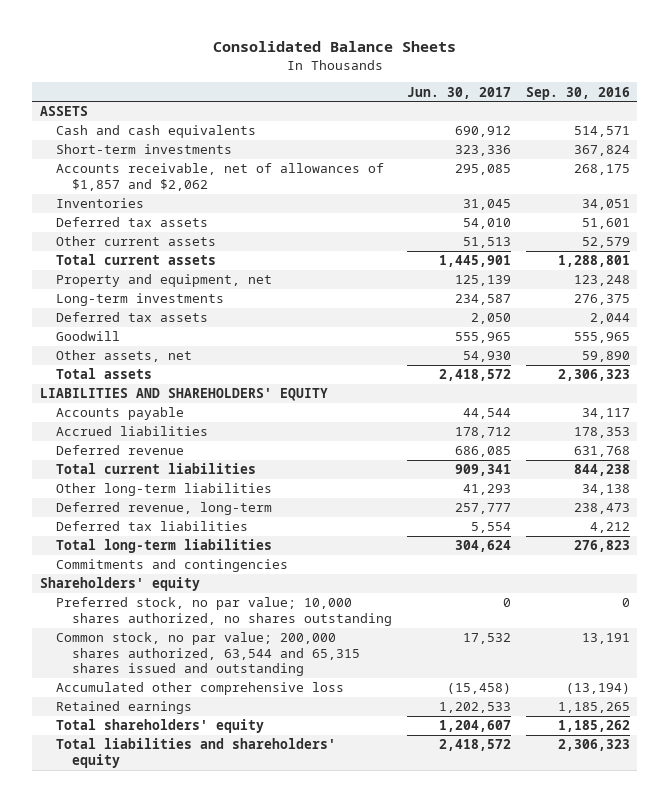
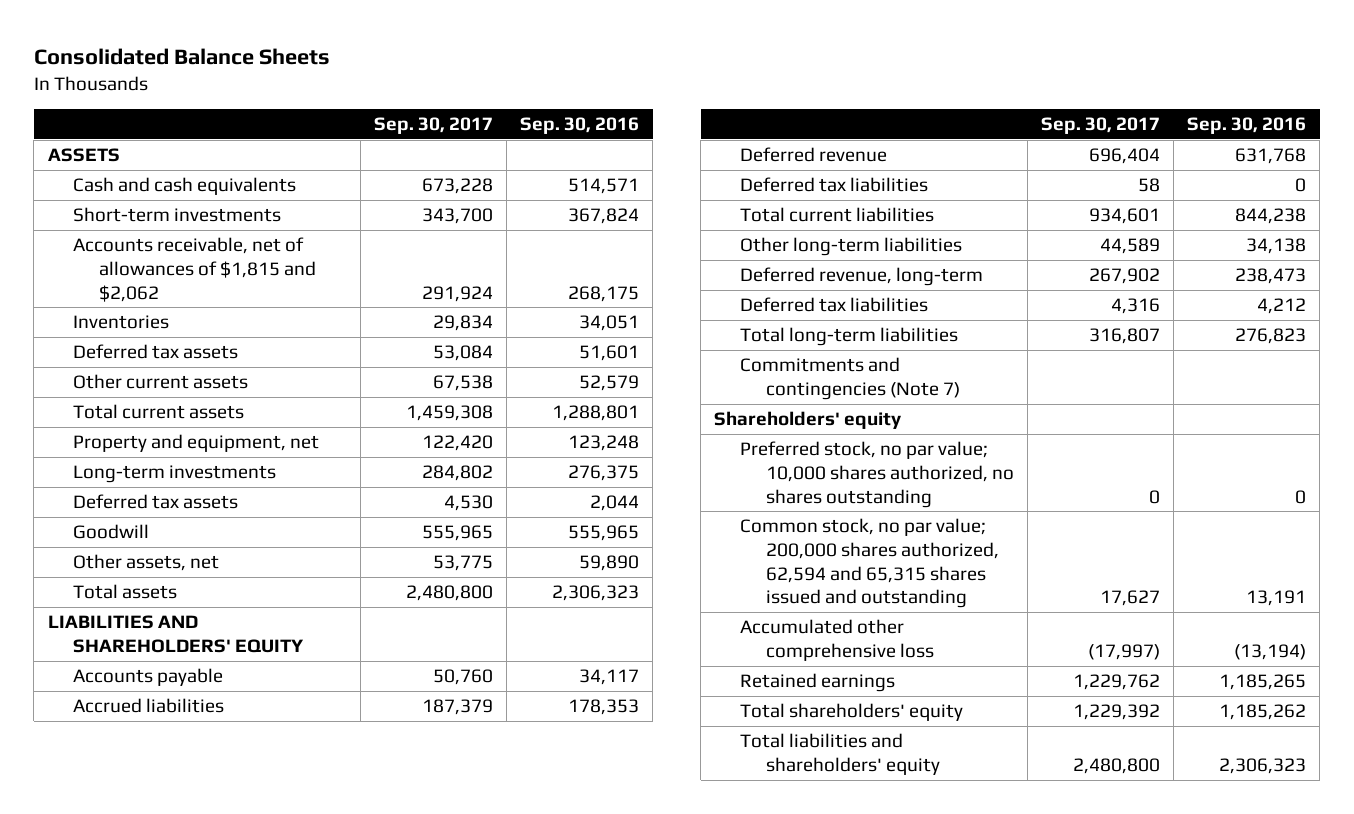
[406,86,511,99] Jun. 30, 2017 -> none
none -> [374,117,494,135] Sep. 30, 2017
[55,163,384,191] Accounts receivable, net of allowances of $1,857 and $2,062 -> [73,237,317,302] Accounts receivable, net of allowances of $1,815 and $2,062
none -> [740,177,929,193] Deferred tax liabilities
[55,559,288,573] Commitments and contingencies -> [740,357,961,400] Commitments and contingencies (Note 7)
[55,632,360,676] Common stock, no par value; 200,000 shares authorized, 63,544 and 65,315 shares issued and outstanding -> [740,518,1000,609] Common stock, no par value; 200,000 shares authorized, 62,594 and 65,315 shares issued and outstanding

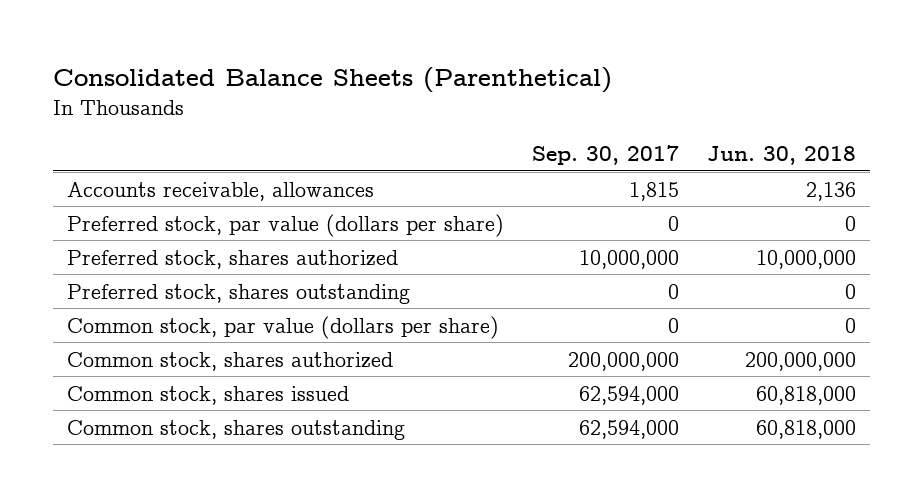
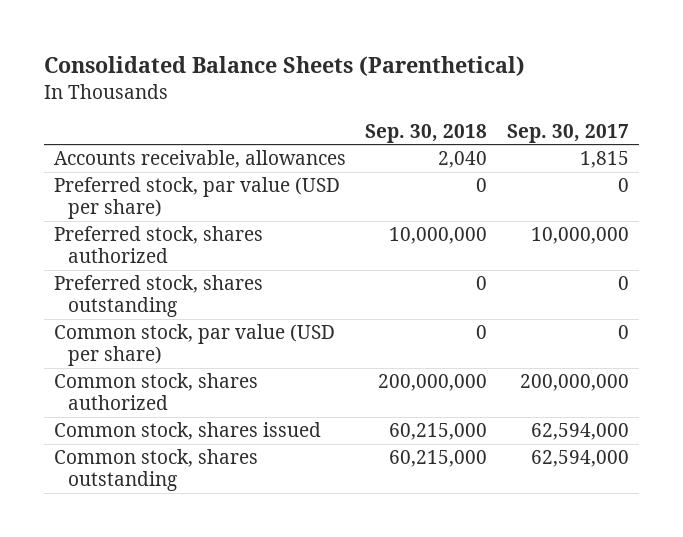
[707,145,857,165] Jun. 30, 2018 -> none
none -> [365,123,488,143] Sep. 30, 2018
[67,213,505,237] Preferred stock, par value (dollars per share) -> [53,177,340,220] Preferred stock, par value (USD per share)
[67,315,500,339] Common stock, par value (dollars per share) -> [53,324,335,367] Common stock, par value (USD per share)

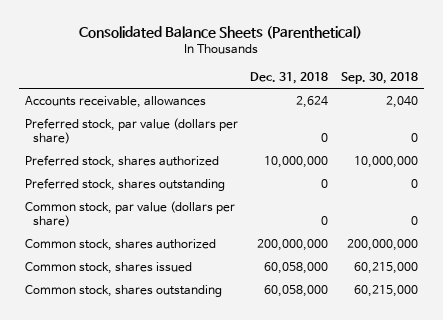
[506,123,629,143] Sep. 30, 2017 -> none
none -> [250,72,329,85] Dec. 31, 2018
[53,177,340,220] Preferred stock, par value (USD per share) -> [25,117,239,144] Preferred stock, par value (dollars per share)
[53,324,335,367] Common stock, par value (USD per share) -> [25,200,236,227] Common stock, par value (dollars per share)

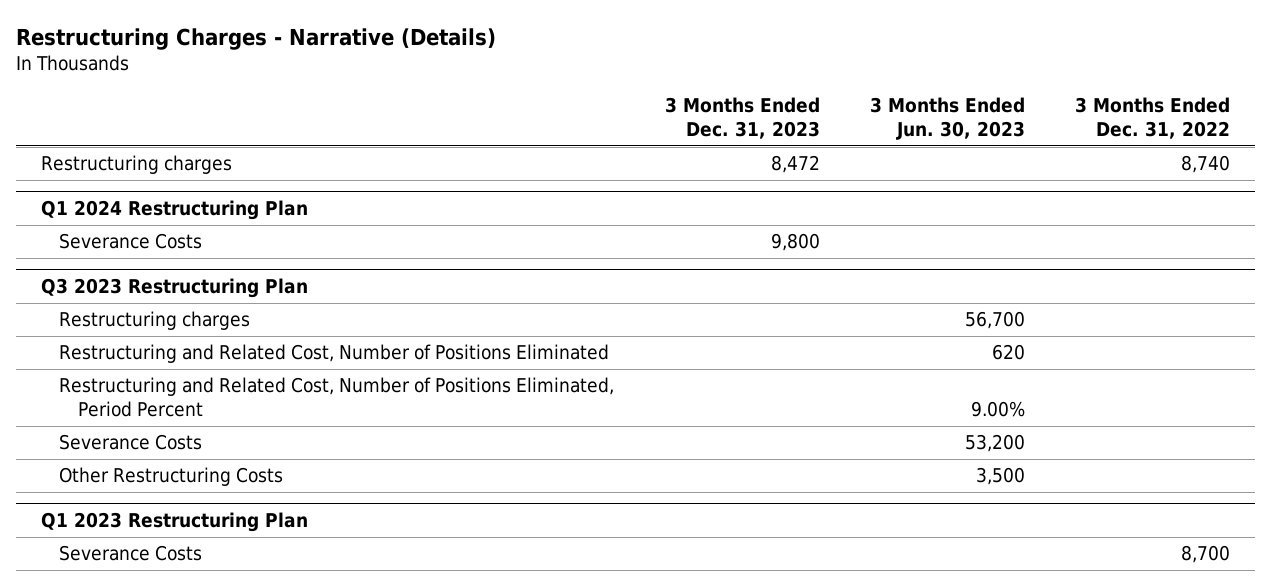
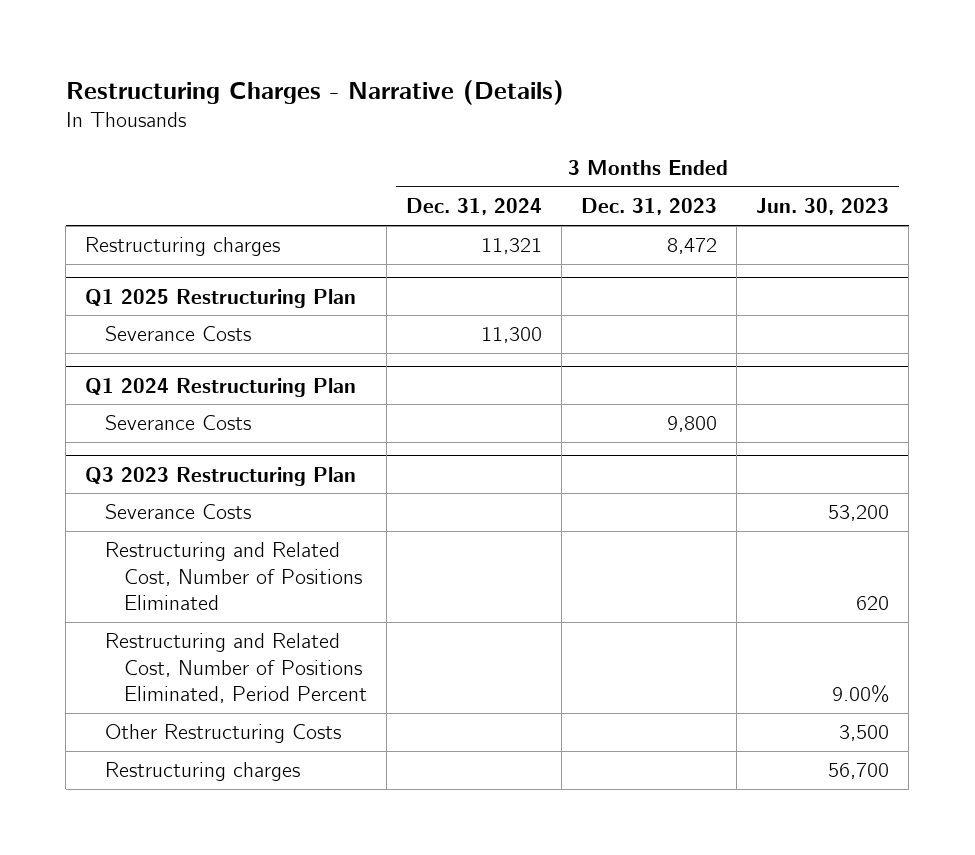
[1075,96,1231,139] 3 Months Ended Dec. 31, 2022 -> none
none -> [405,198,542,216] Dec. 31, 2024
none -> [85,288,357,308] Q1 2025 Restructuring Plan
none -> [104,326,251,342] Severance Costs
[59,434,203,451] Severance Costs -> [104,504,251,520] Severance Costs
[41,512,309,533] Q1 2023 Restructuring Plan -> none
[59,545,203,562] Severance Costs -> none
[59,311,251,331] Restructuring charges -> [104,762,300,782] Restructuring charges

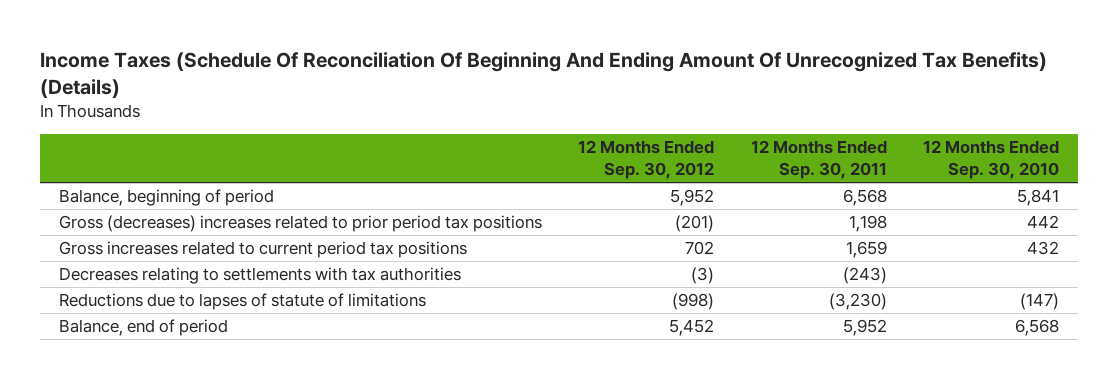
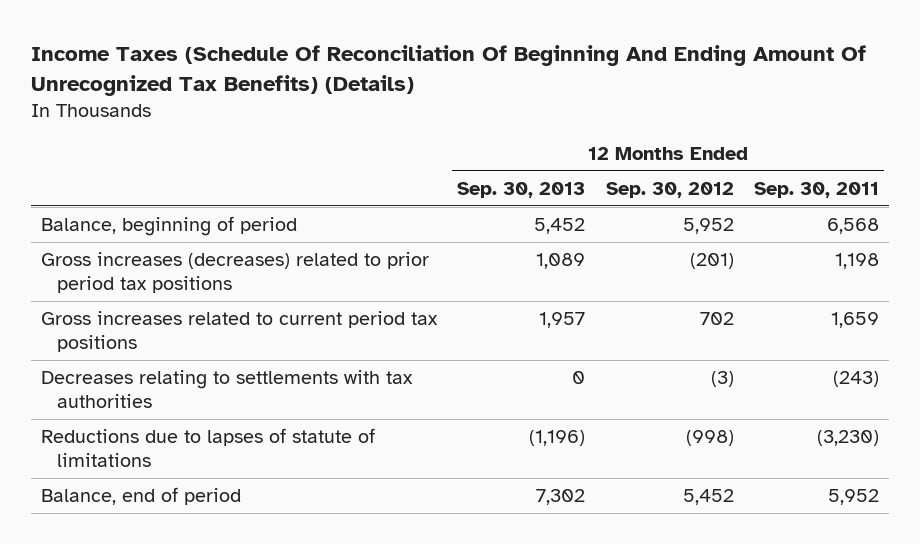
[923,140,1060,180] 12 Months Ended Sep. 30, 2010 -> none
none -> [457,181,586,198] Sep. 30, 2013
[58,215,542,233] Gross (decreases) increases related to prior period tax positions -> [40,251,429,293] Gross increases (decreases) related to prior period tax positions

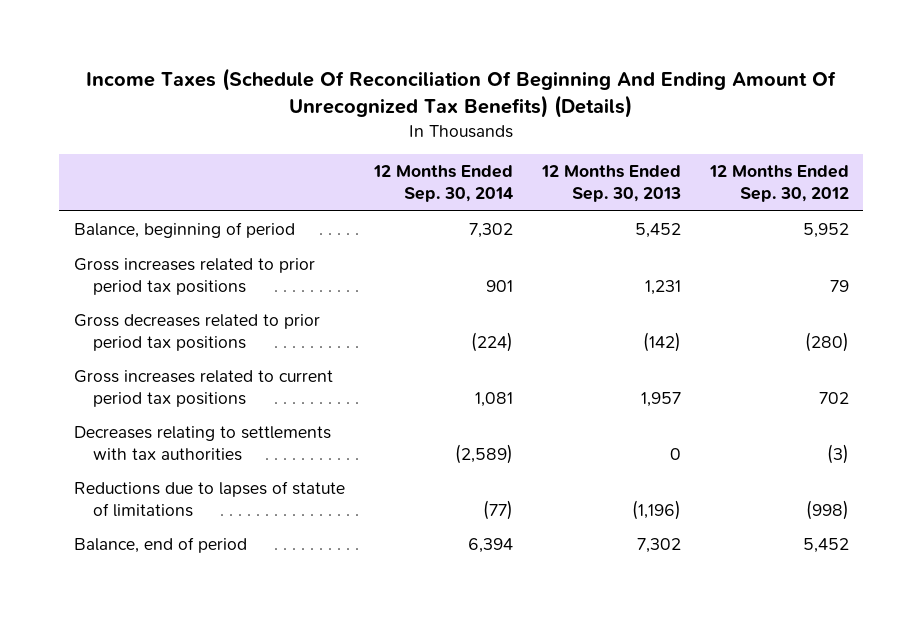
[754,181,880,198] Sep. 30, 2011 -> none
none -> [372,165,513,203] 12 Months Ended Sep. 30, 2014
[40,251,429,293] Gross increases (decreases) related to prior period tax positions -> [73,258,315,295] Gross increases related to prior period tax positions
[536,252,586,269] 1,089 -> [644,279,681,295] 1,231
[689,252,734,269] (201) -> [829,279,849,292] 79
none -> [73,314,320,351] Gross decreases related to prior period tax positions

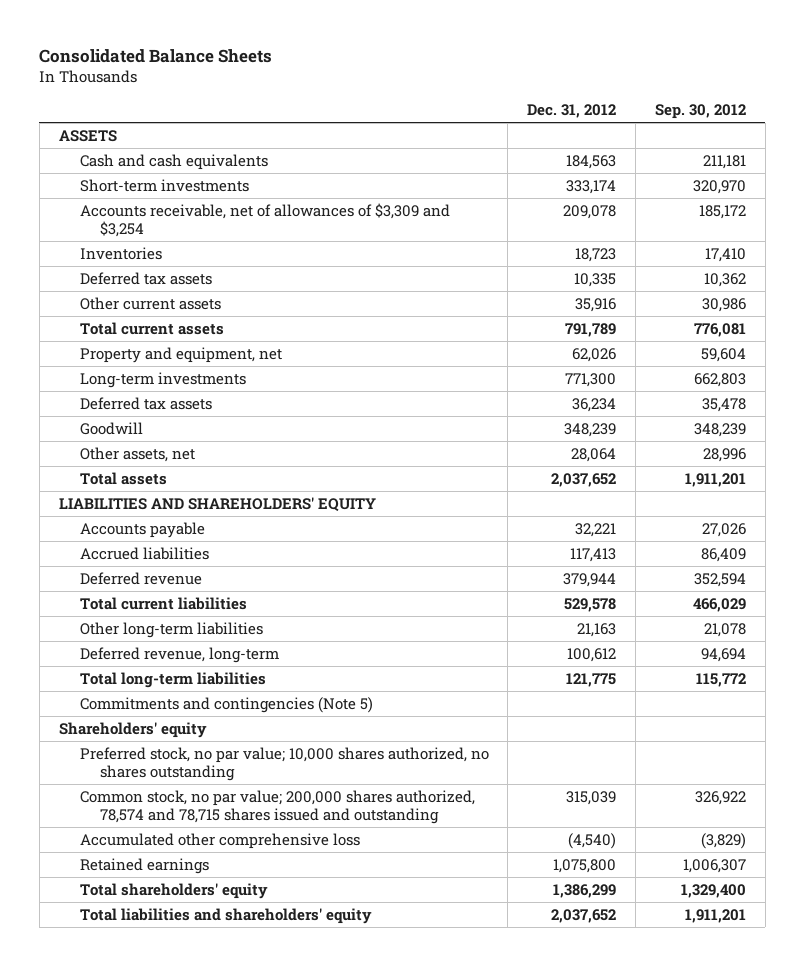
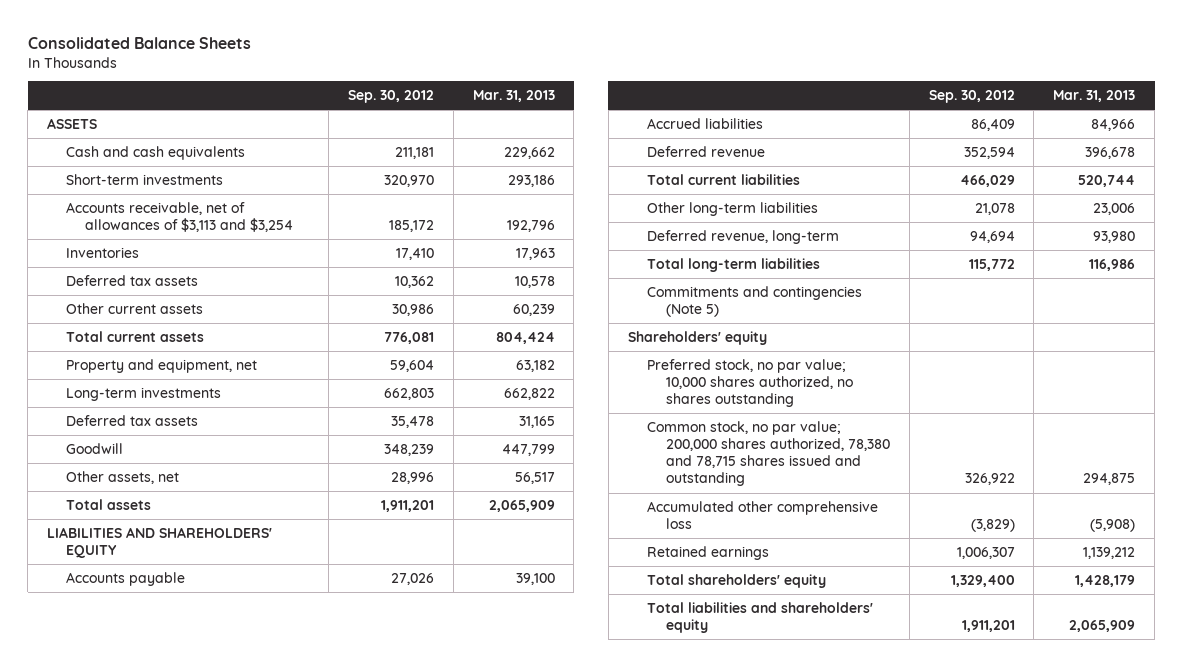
[527,104,617,119] Dec. 31, 2012 -> none
none -> [472,90,555,103] Mar. 31, 2013
[79,203,450,238] Accounts receivable, net of allowances of $3,309 and $3,254 -> [66,201,294,233] Accounts receivable, net of allowances of $3,113 and $3,254
[79,790,475,825] Common stock, no par value; 200,000 shares authorized, 78,574 and 78,715 shares issued and outstanding -> [646,420,890,487] Common stock, no par value; 200,000 shares authorized, 78,380 and 78,715 shares issued and outstanding

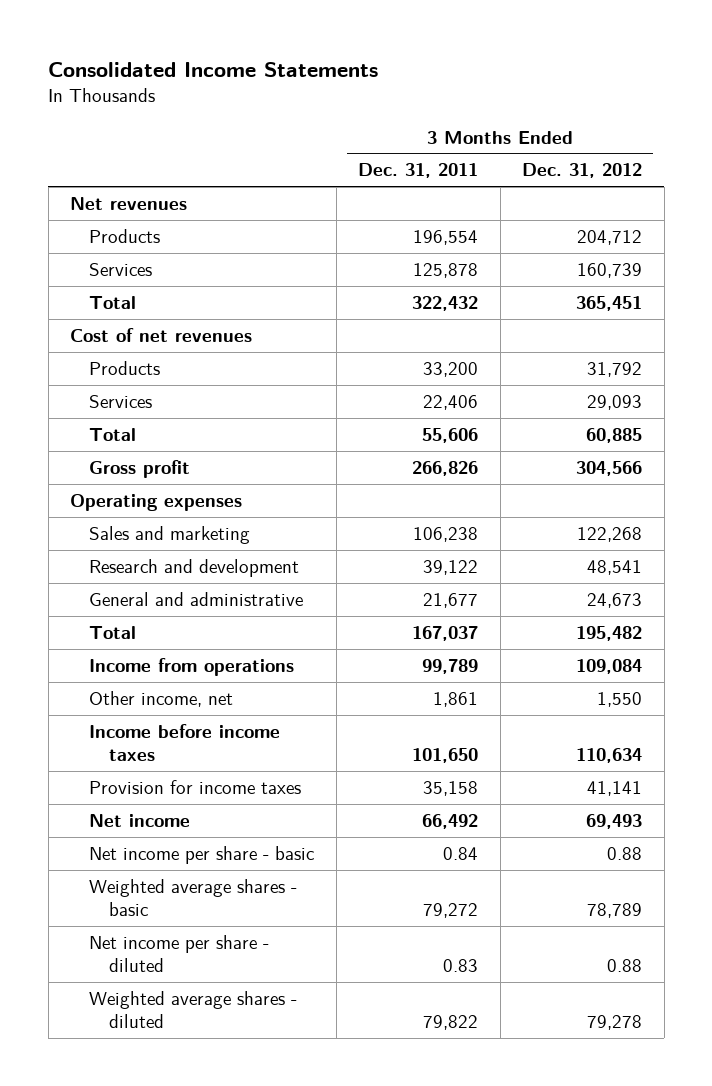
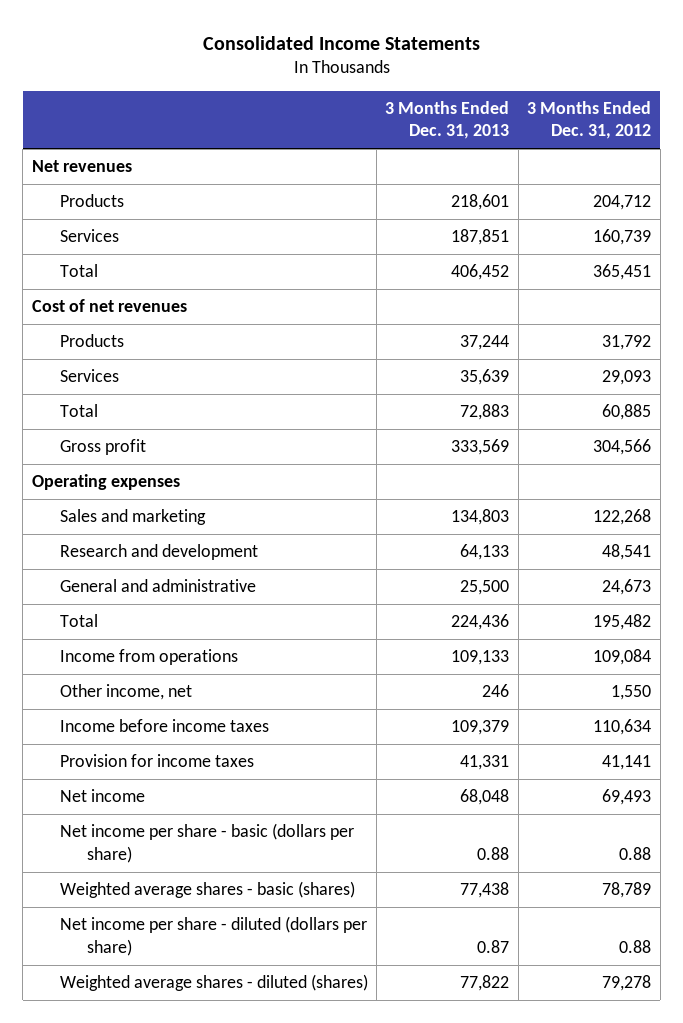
[358,163,479,179] Dec. 31, 2011 -> none
none -> [385,101,510,140] 3 Months Ended Dec. 31, 2013
[89,845,315,864] Net income per share - basic -> [59,823,354,863] Net income per share - basic (dollars per share)
[89,878,298,917] Weighted average shares - basic -> [59,881,355,899] Weighted average shares - basic (shares)
[89,934,270,973] Net income per share - diluted -> [59,916,367,956] Net income per share - diluted (dollars per share)
[89,990,298,1029] Weighted average shares - diluted -> [59,974,368,992] Weighted average shares - diluted (shares)

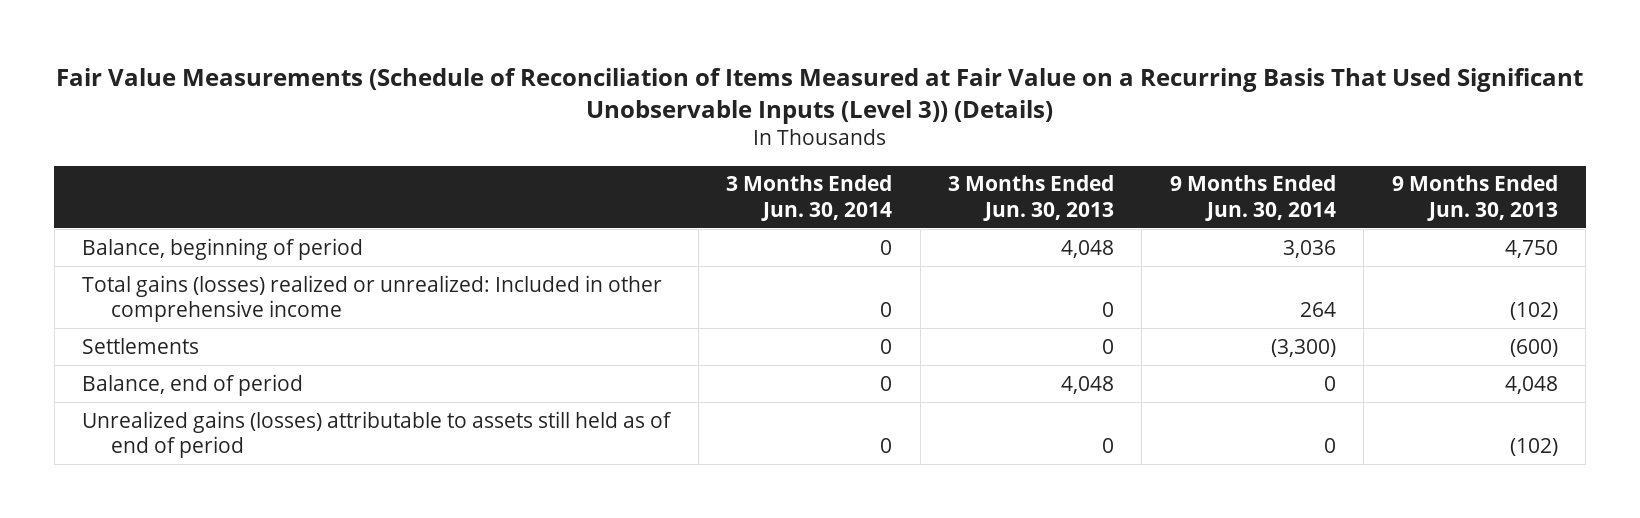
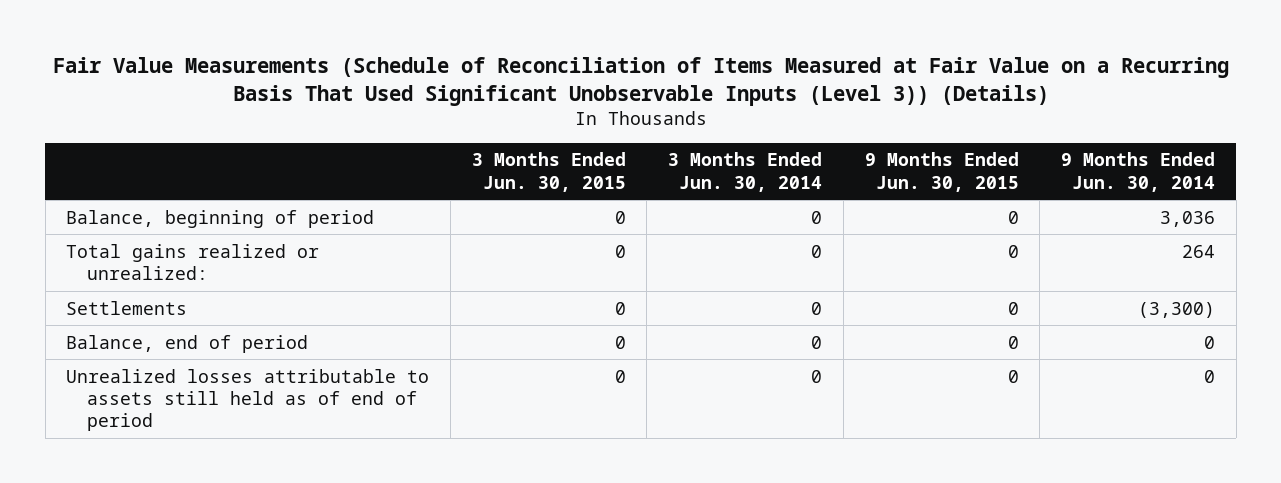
[947,175,1114,221] 3 Months Ended Jun. 30, 2013 -> none
[1391,175,1558,221] 9 Months Ended Jun. 30, 2013 -> none
none -> [471,152,626,192] 3 Months Ended Jun. 30, 2015
none -> [864,152,1019,192] 9 Months Ended Jun. 30, 2015
[82,274,663,322] Total gains (losses) realized or unrealized: Included in other comprehensive income -> [66,243,320,280] Total gains realized or unrealized:
[82,410,673,458] Unrealized gains (losses) attributable to assets still held as of end of period -> [66,368,430,432] Unrealized losses attributable to assets still held as of end of period

